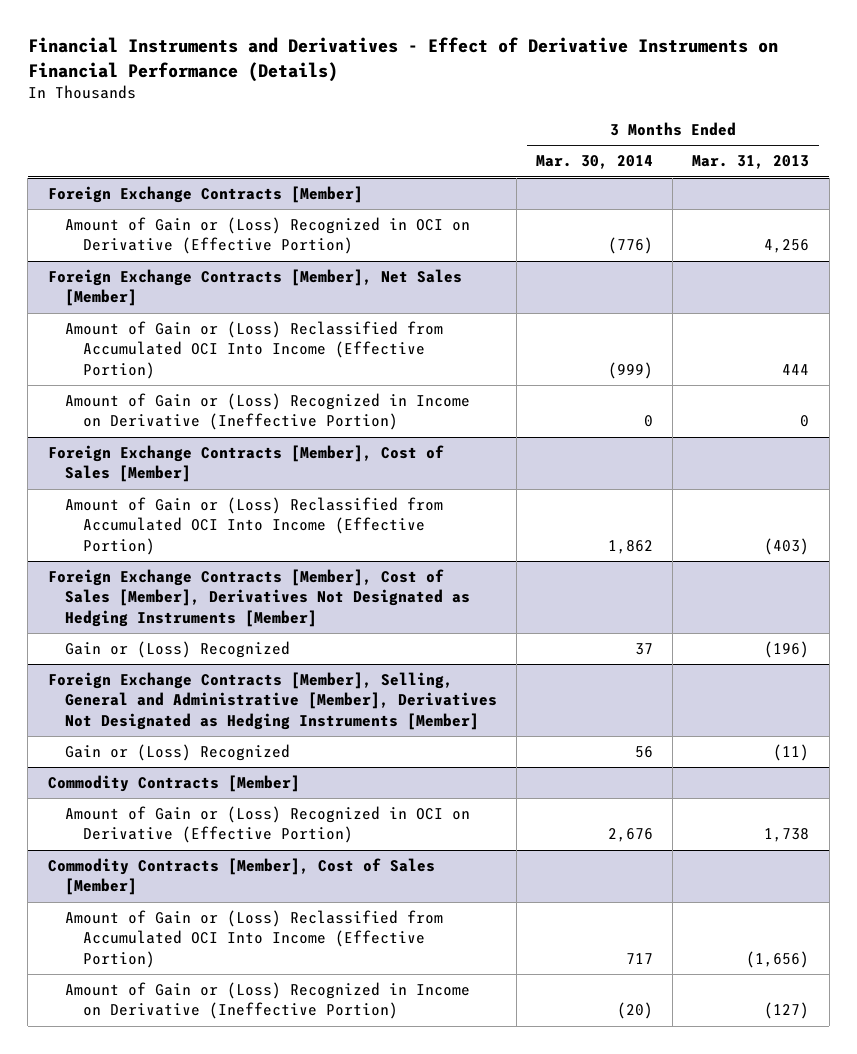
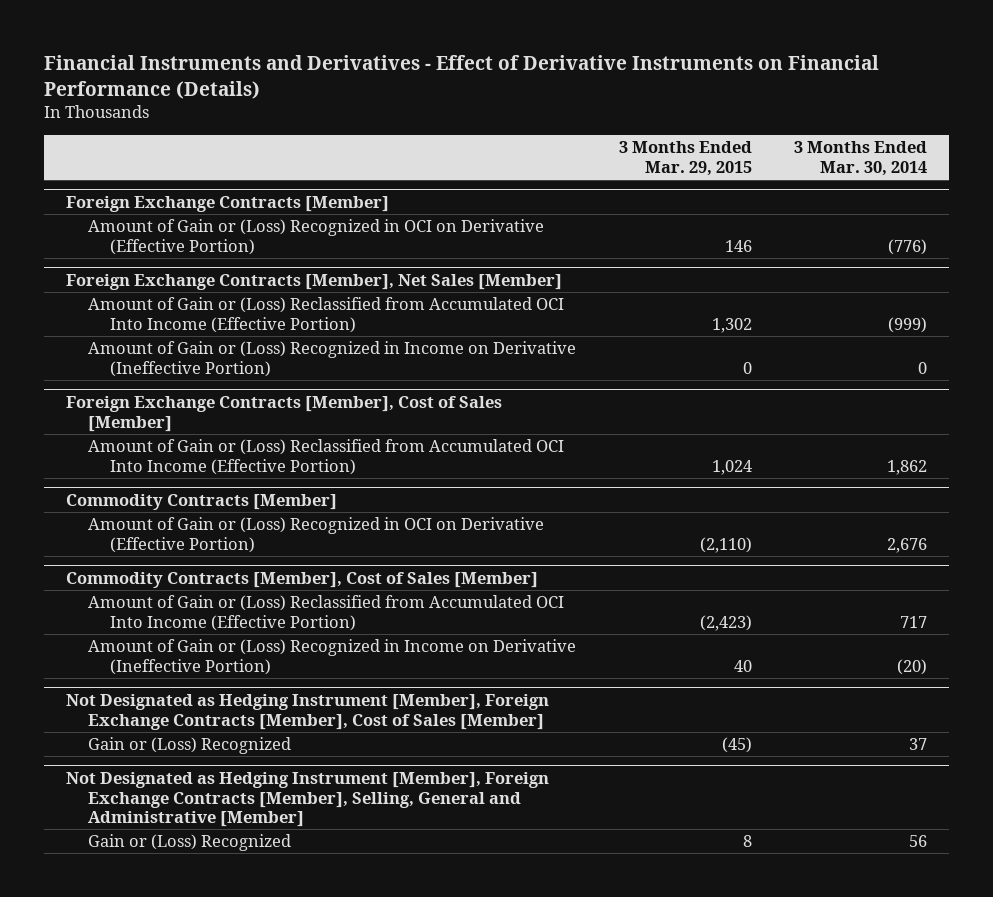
[692,155,810,170] Mar. 31, 2013 -> none
none -> [618,141,752,176] 3 Months Ended Mar. 29, 2015
[47,569,471,627] Foreign Exchange Contracts [Member], Cost of Sales [Member], Derivatives Not Designated as Hedging Instruments [Member] -> none
[65,641,291,659] Gain or (Loss) Recognized -> none
[47,672,498,730] Foreign Exchange Contracts [Member], Selling, General and Administrative [Member], Derivatives Not Designated as Hedging Instruments [Member] -> none
[65,744,291,762] Gain or (Loss) Recognized -> none
none -> [65,693,549,730] Not Designated as Hedging Instrument [Member], Foreign Exchange Contracts [Member], Cost of Sales [Member]
none -> [87,737,291,755] Gain or (Loss) Recognized
none -> [65,771,549,828] Not Designated as Hedging Instrument [Member], Foreign Exchange Contracts [Member], Selling, General and Administrative [Member]
none -> [87,834,291,852] Gain or (Loss) Recognized

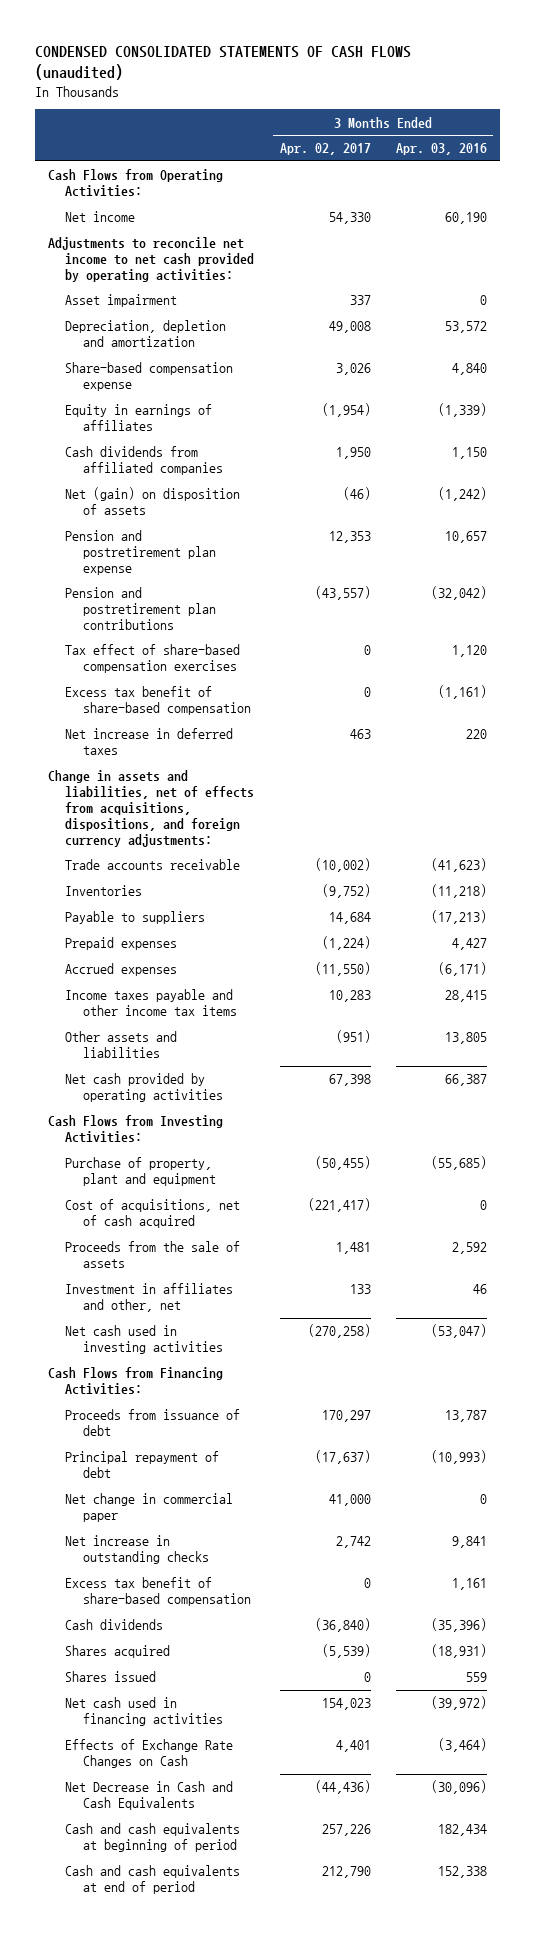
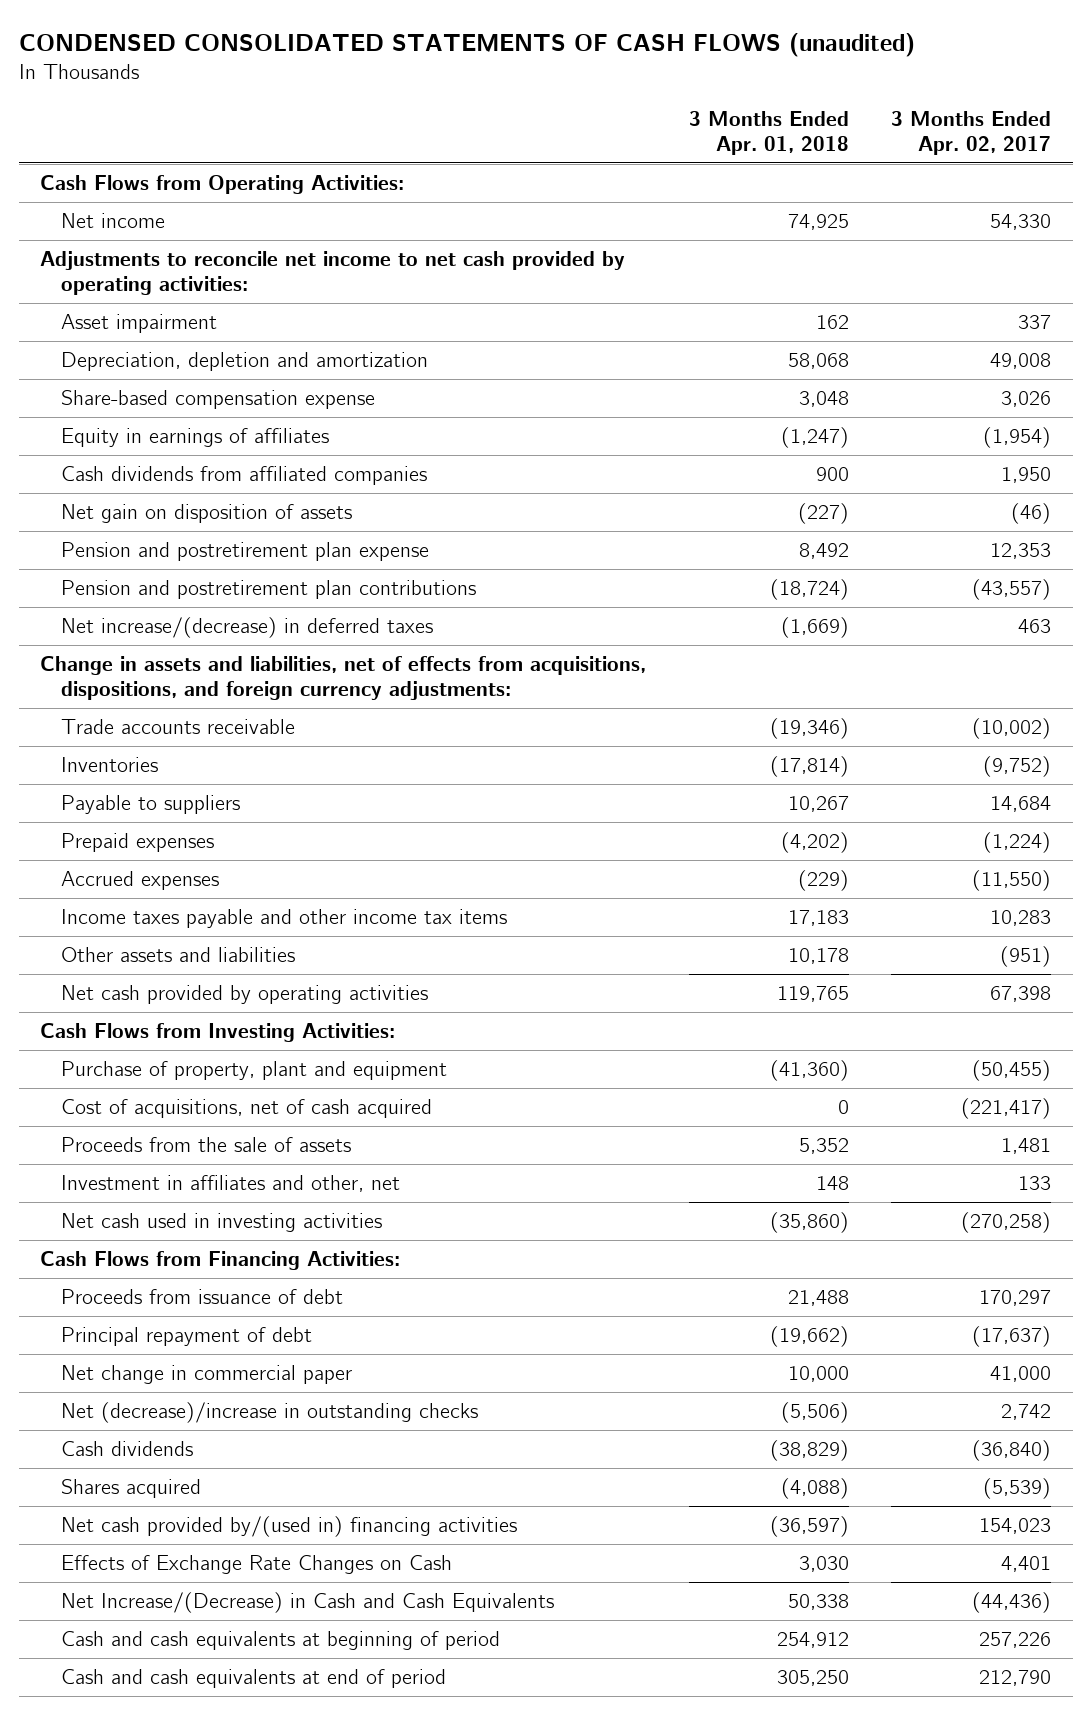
[396,143,488,156] Apr. 03, 2016 -> none
none -> [688,111,849,155] 3 Months Ended Apr. 01, 2018
[65,487,241,516] Net (gain) on disposition of assets -> [61,504,353,524] Net gain on disposition of assets
[65,644,241,674] Tax effect of share-based compensation exercises -> none
[65,686,252,716] Excess tax benefit of share-based compensation -> none
[65,728,234,756] Net increase in deferred taxes -> [61,617,434,639] Net increase/(decrease) in deferred taxes
[65,1577,252,1607] Excess tax benefit of share-based compensation -> none
[65,1535,210,1565] Net increase in outstanding checks -> [61,1402,479,1424] Net (decrease)/increase in outstanding checks
[65,1671,157,1683] Shares issued -> none
[65,1697,224,1727] Net cash used in financing activities -> [61,1516,518,1538] Net cash provided by/(used in) financing activities
[65,1781,234,1811] Net Decrease in Cash and Cash Equivalents -> [61,1592,555,1614] Net Increase/(Decrease) in Cash and Cash Equivalents

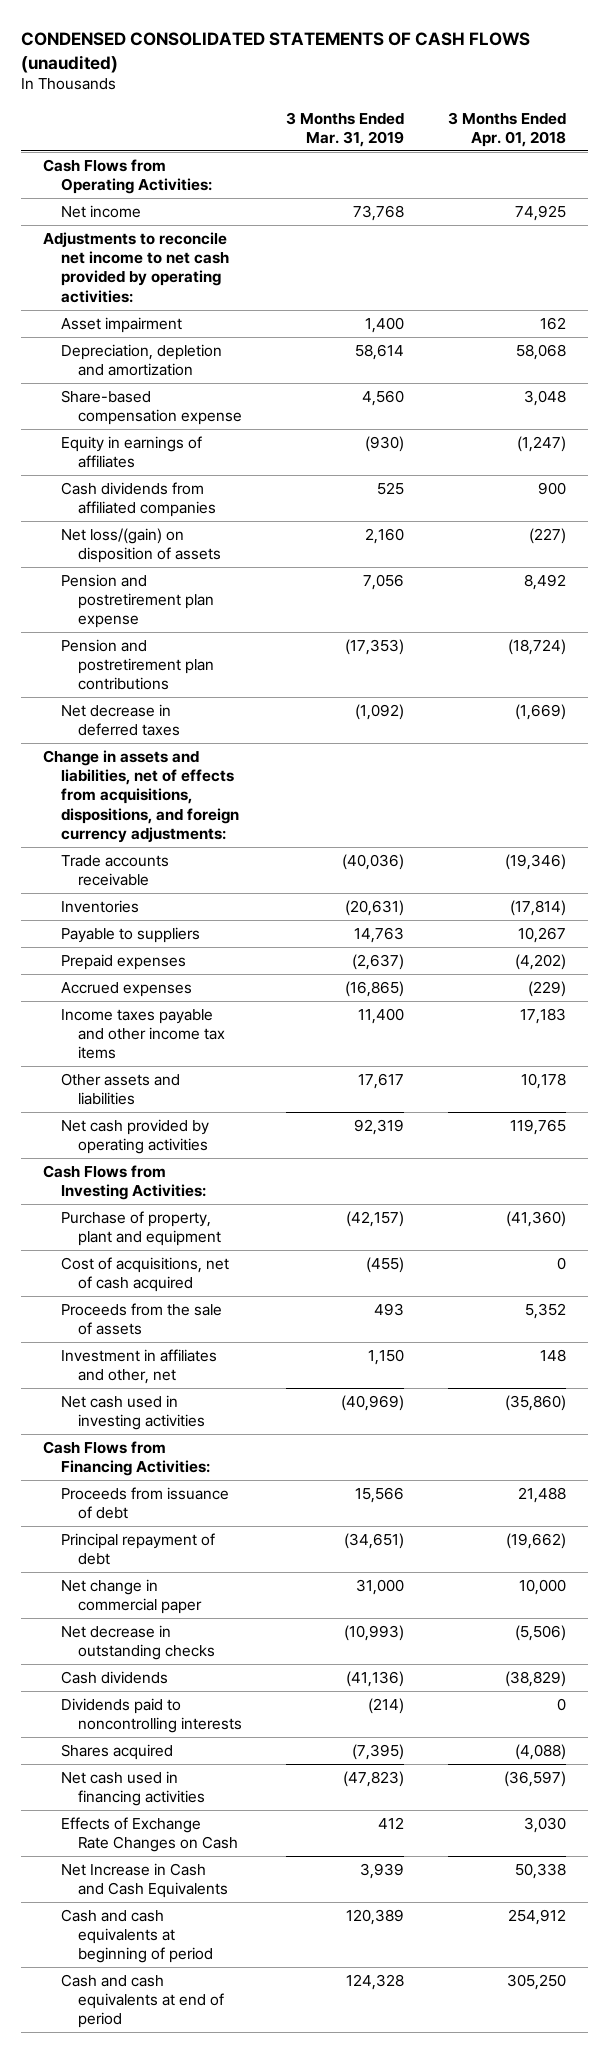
[891,111,1052,155] 3 Months Ended Apr. 02, 2017 -> none
none -> [286,111,405,147] 3 Months Ended Mar. 31, 2019
[61,504,353,524] Net gain on disposition of assets -> [60,527,222,564] Net loss/(gain) on disposition of assets
[61,617,434,639] Net increase/(decrease) in deferred taxes -> [60,703,181,737] Net decrease in deferred taxes
[61,1402,479,1424] Net (decrease)/increase in outstanding checks -> [60,1624,216,1661] Net decrease in outstanding checks
none -> [60,1697,243,1734] Dividends paid to noncontrolling interests
[61,1516,518,1538] Net cash provided by/(used in) financing activities -> [60,1770,206,1807] Net cash used in financing activities
[61,1592,555,1614] Net Increase/(Decrease) in Cash and Cash Equivalents -> [60,1862,229,1899] Net Increase in Cash and Cash Equivalents

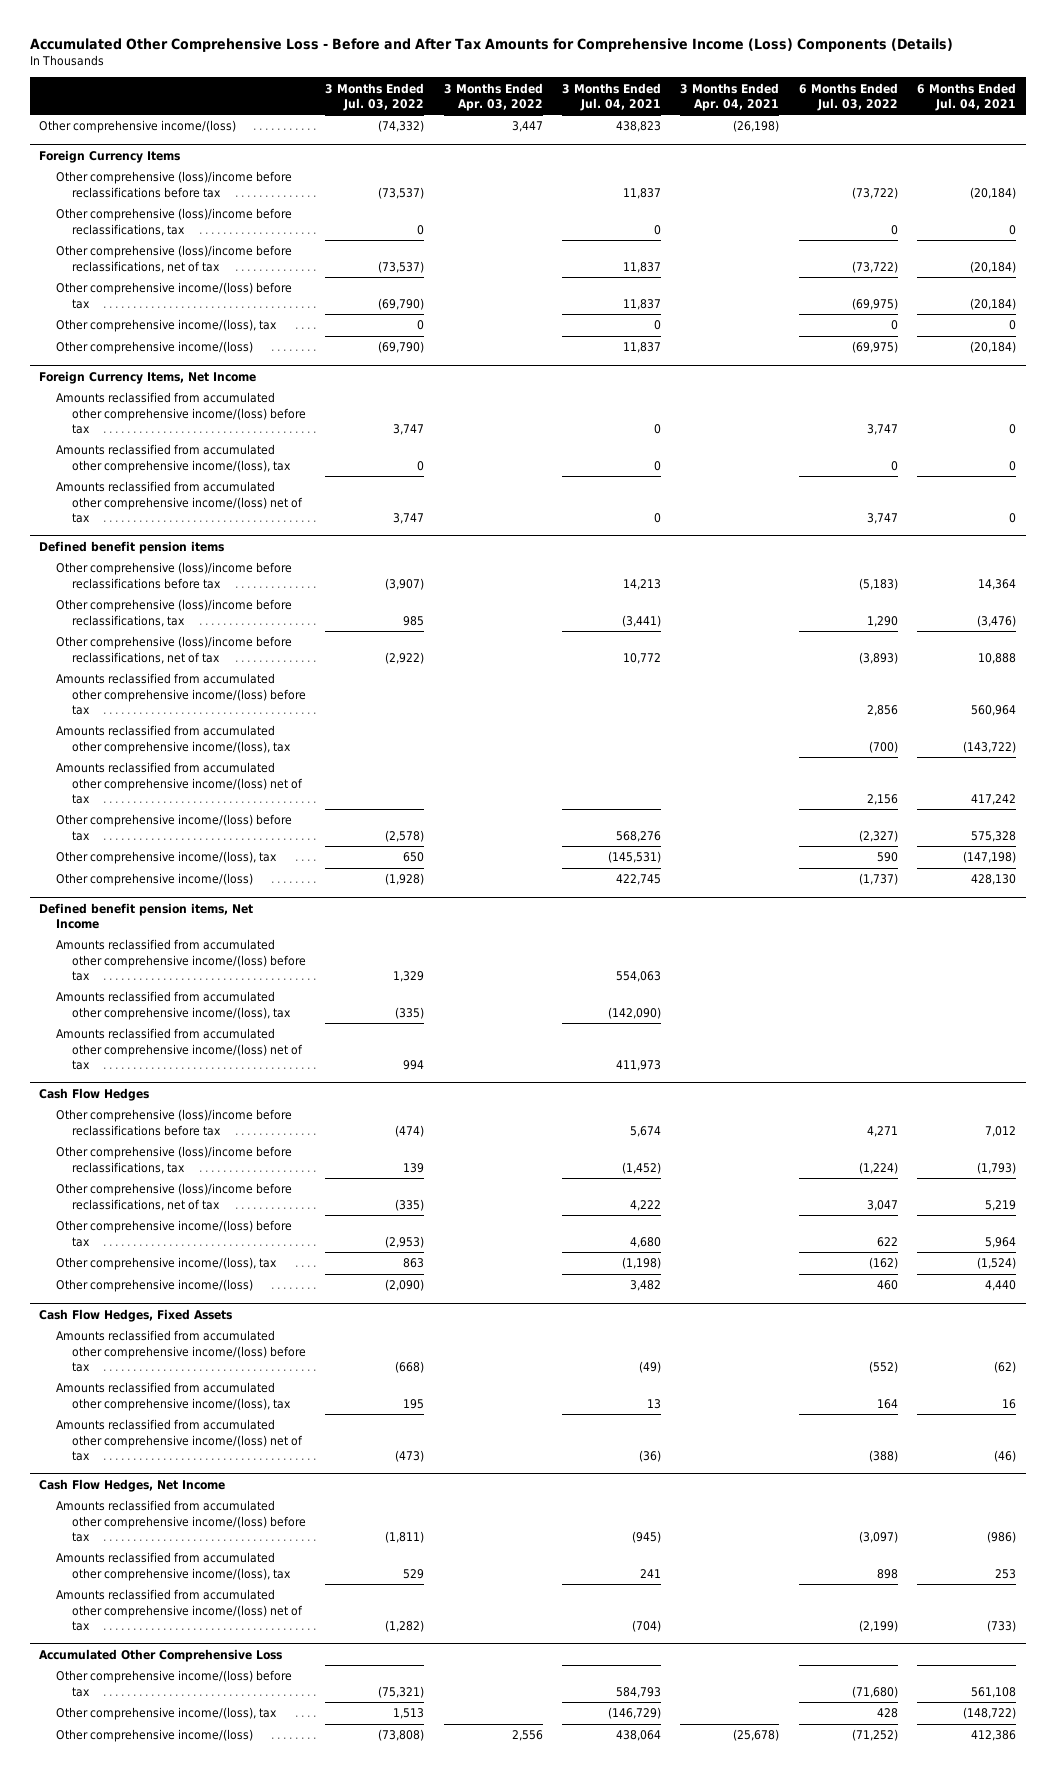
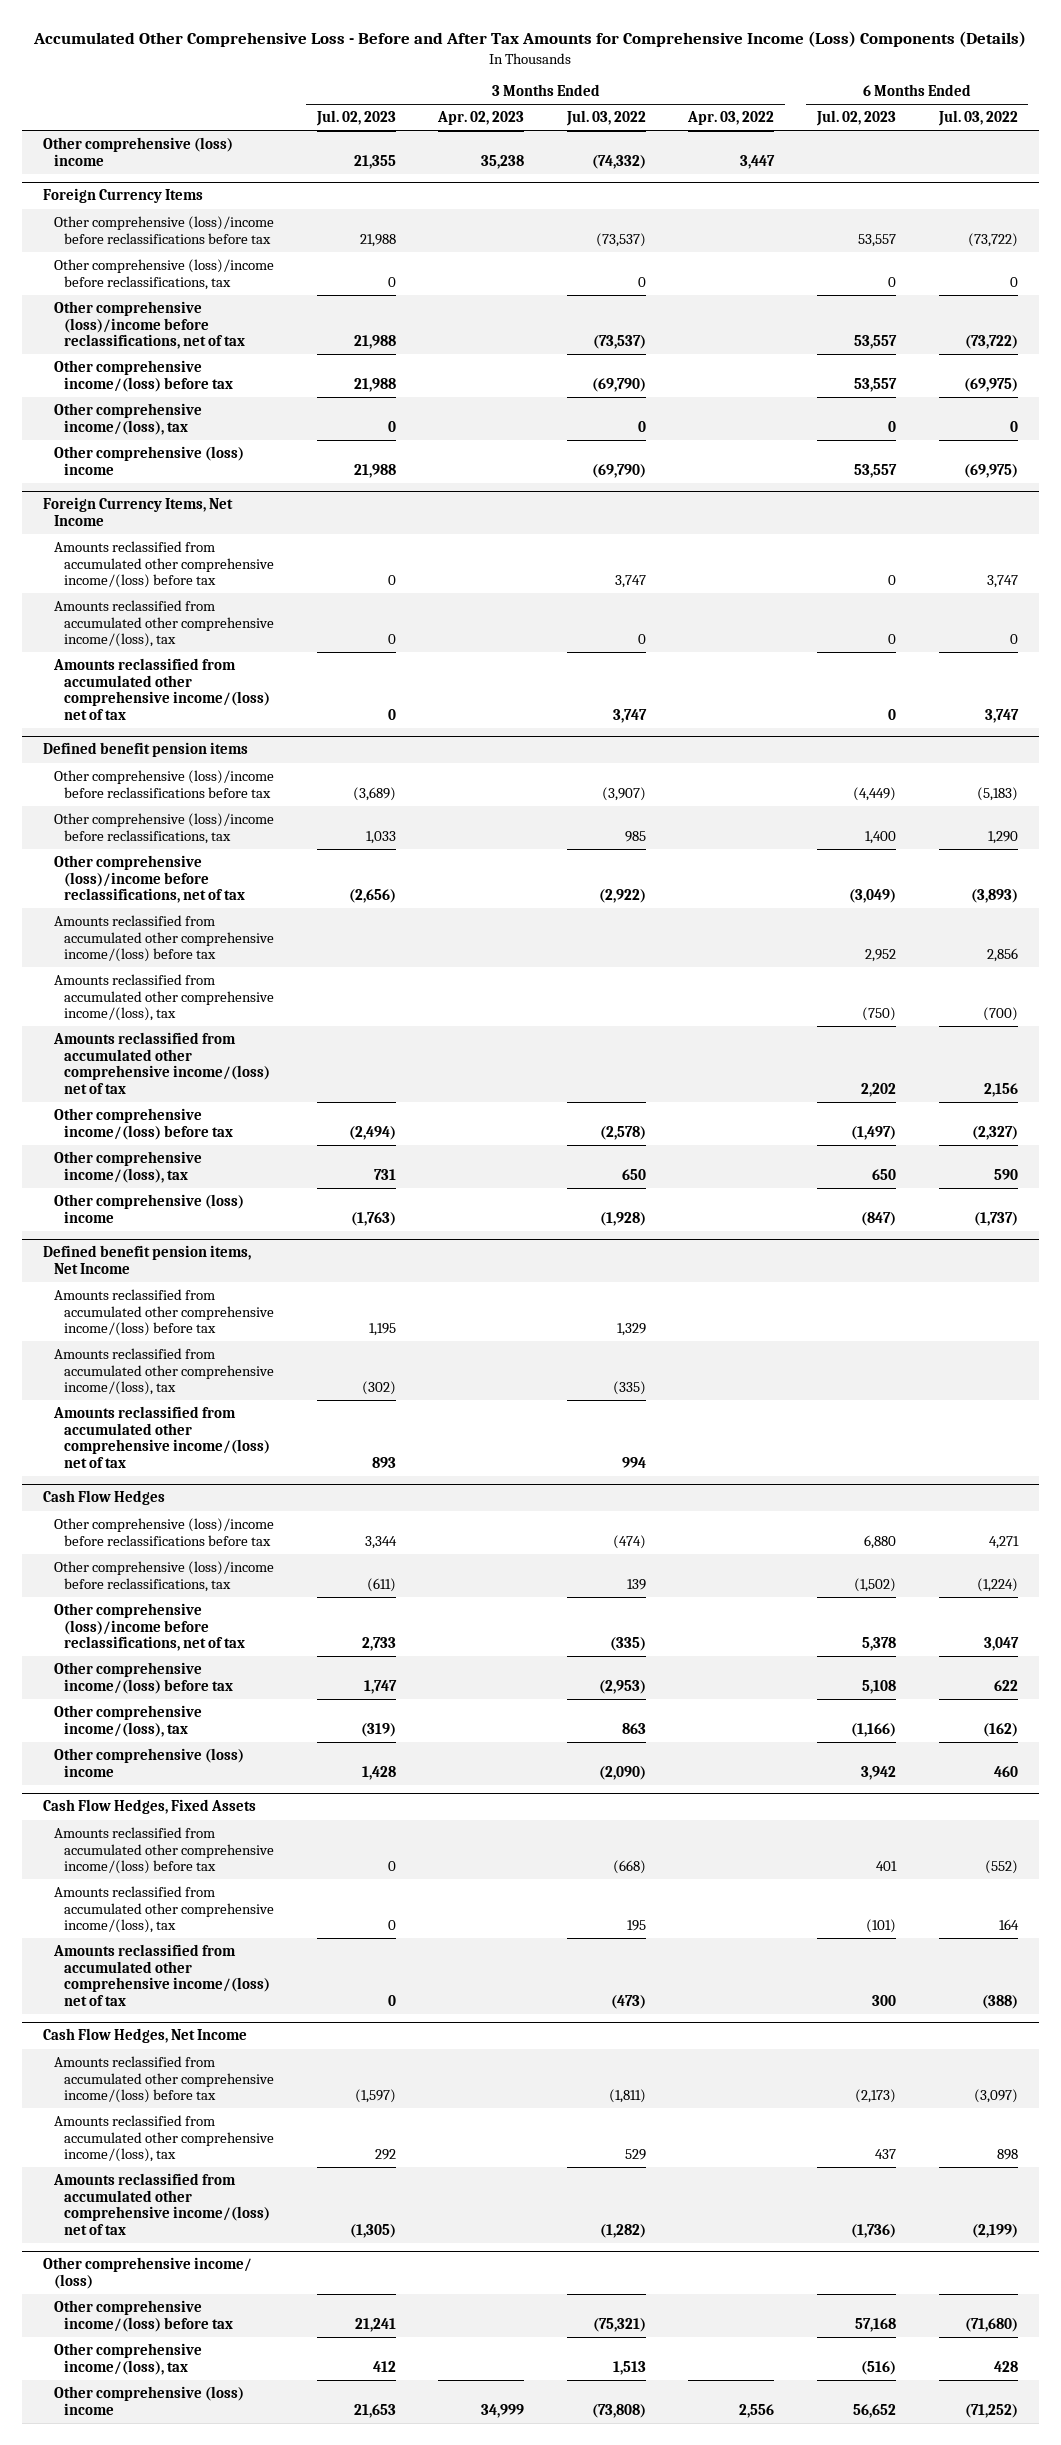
[561,82,661,111] 3 Months Ended Jul. 04, 2021 -> none
[680,82,780,111] 3 Months Ended Apr. 04, 2021 -> none
[917,82,1017,111] 6 Months Ended Jul. 04, 2021 -> none
none -> [315,110,396,127] Jul. 02, 2023
none -> [437,111,525,126] Apr. 02, 2023
none -> [816,110,897,127] Jul. 02, 2023
[39,120,237,134] Other comprehensive income/(loss) -> [42,137,233,166] Other comprehensive (loss) income
[55,341,253,355] Other comprehensive income/(loss) -> [53,446,244,475] Other comprehensive (loss) income
[55,873,253,887] Other comprehensive income/(loss) -> [53,1194,244,1223] Other comprehensive (loss) income
[55,1279,253,1293] Other comprehensive income/(loss) -> [53,1748,244,1777] Other comprehensive (loss) income
[39,1648,283,1662] Accumulated Other Comprehensive Loss -> [42,2257,252,2289] Other comprehensive income/ (loss)
[55,1729,253,1743] Other comprehensive income/(loss) -> [53,2386,244,2415] Other comprehensive (loss) income

